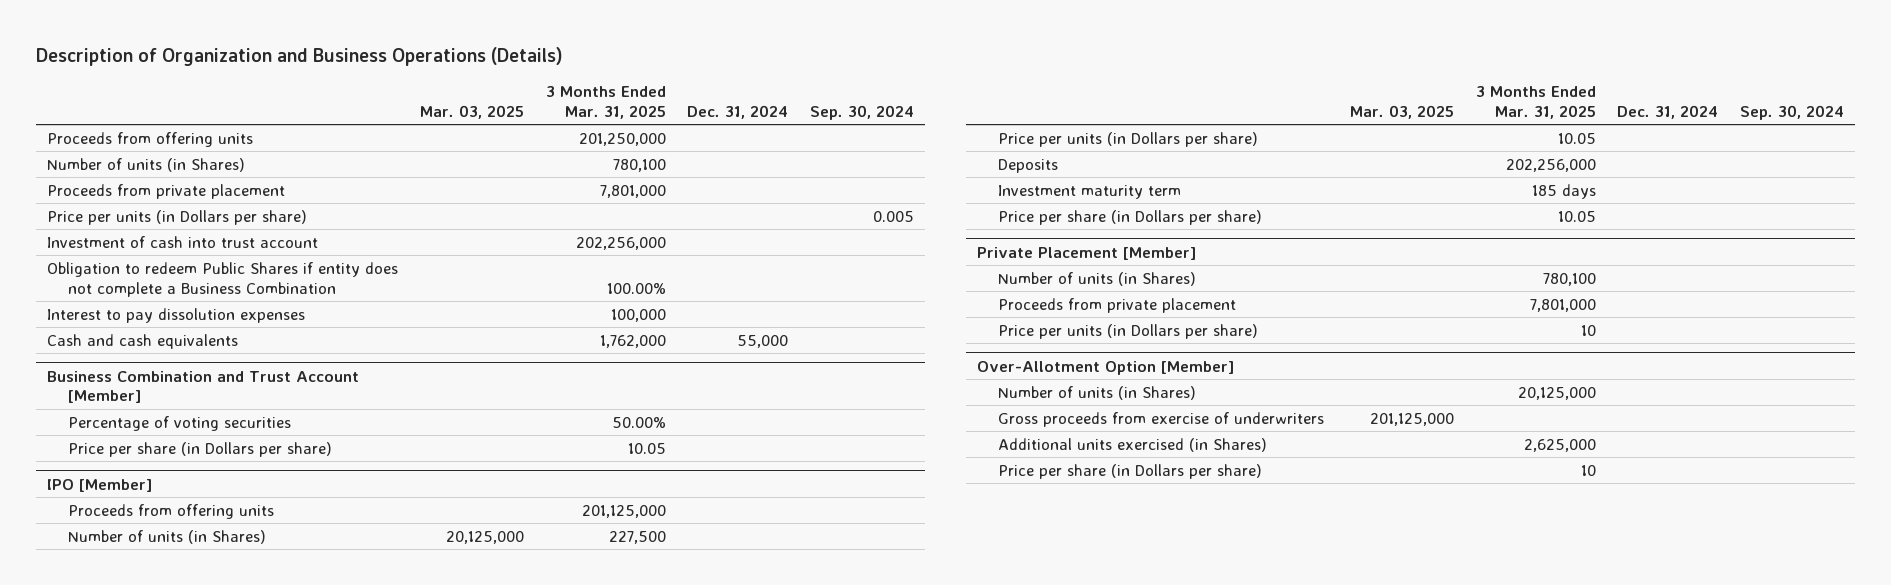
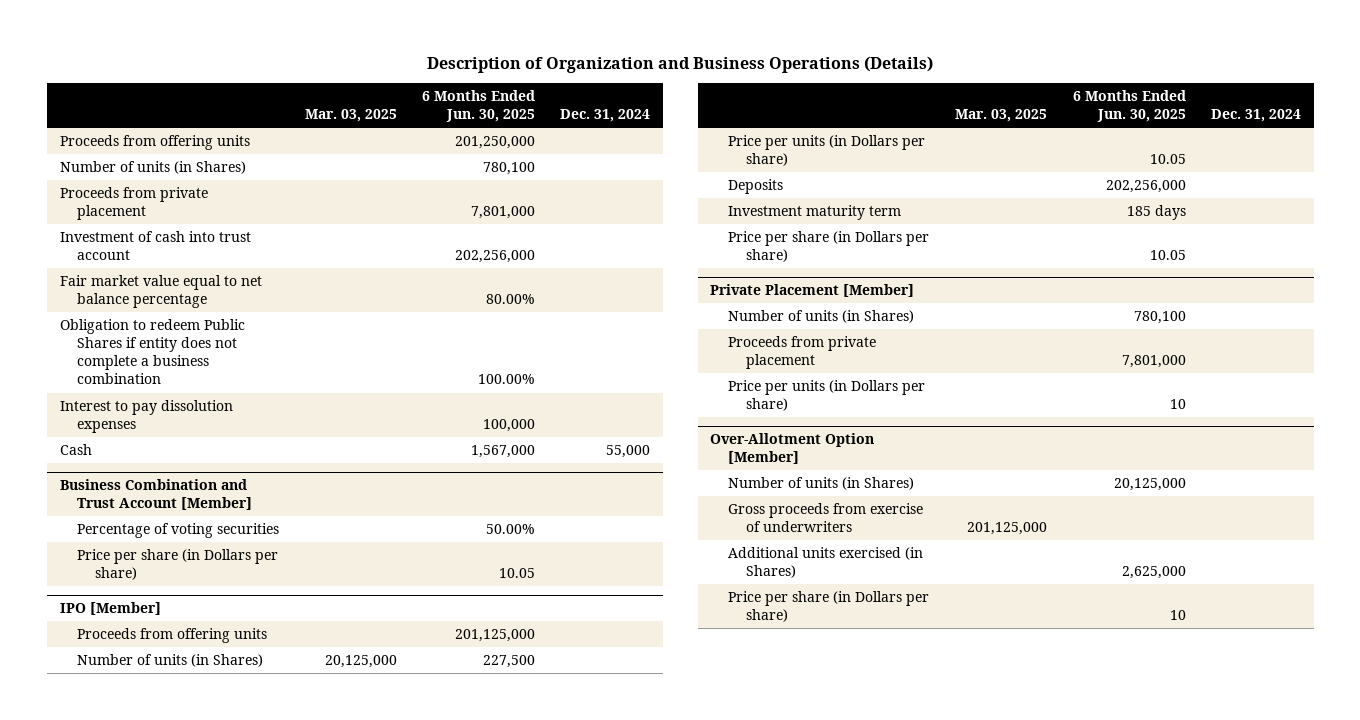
[545,86,666,120] 3 Months Ended Mar. 31, 2025 -> none
[810,105,915,121] Sep. 30, 2024 -> none
none -> [421,90,535,123] 6 Months Ended Jun. 30, 2025
[47,209,308,225] Price per units (in Dollars per share) -> none
none -> [59,275,262,309] Fair market value equal to net balance percentage
[47,261,399,297] Obligation to redeem Public Shares if entity does not complete a Business Combination -> [59,319,245,385] Obligation to redeem Public Shares if entity does not complete a business combination
[47,333,239,349] Cash and cash equivalents -> [59,444,92,456] Cash

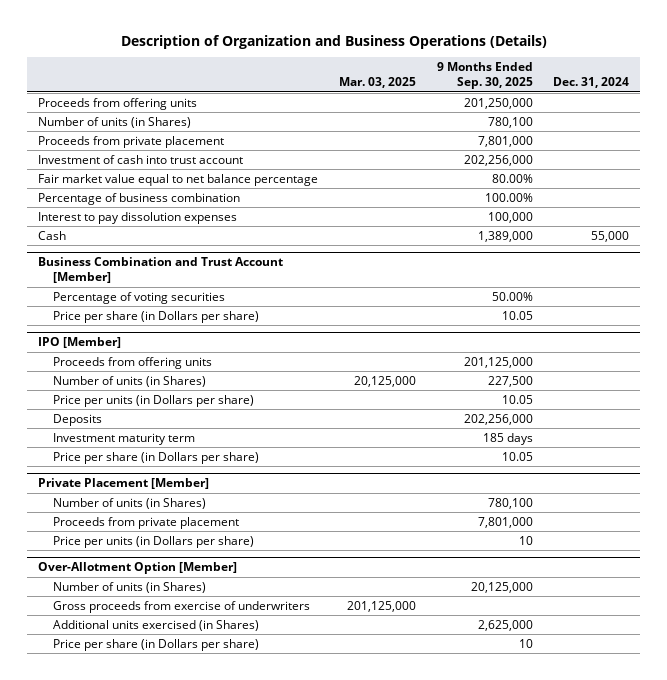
[421,90,535,123] 6 Months Ended Jun. 30, 2025 -> none
none -> [436,62,533,89] 9 Months Ended Sep. 30, 2025
[59,319,245,385] Obligation to redeem Public Shares if entity does not complete a business combination -> [37,192,240,205] Percentage of business combination

